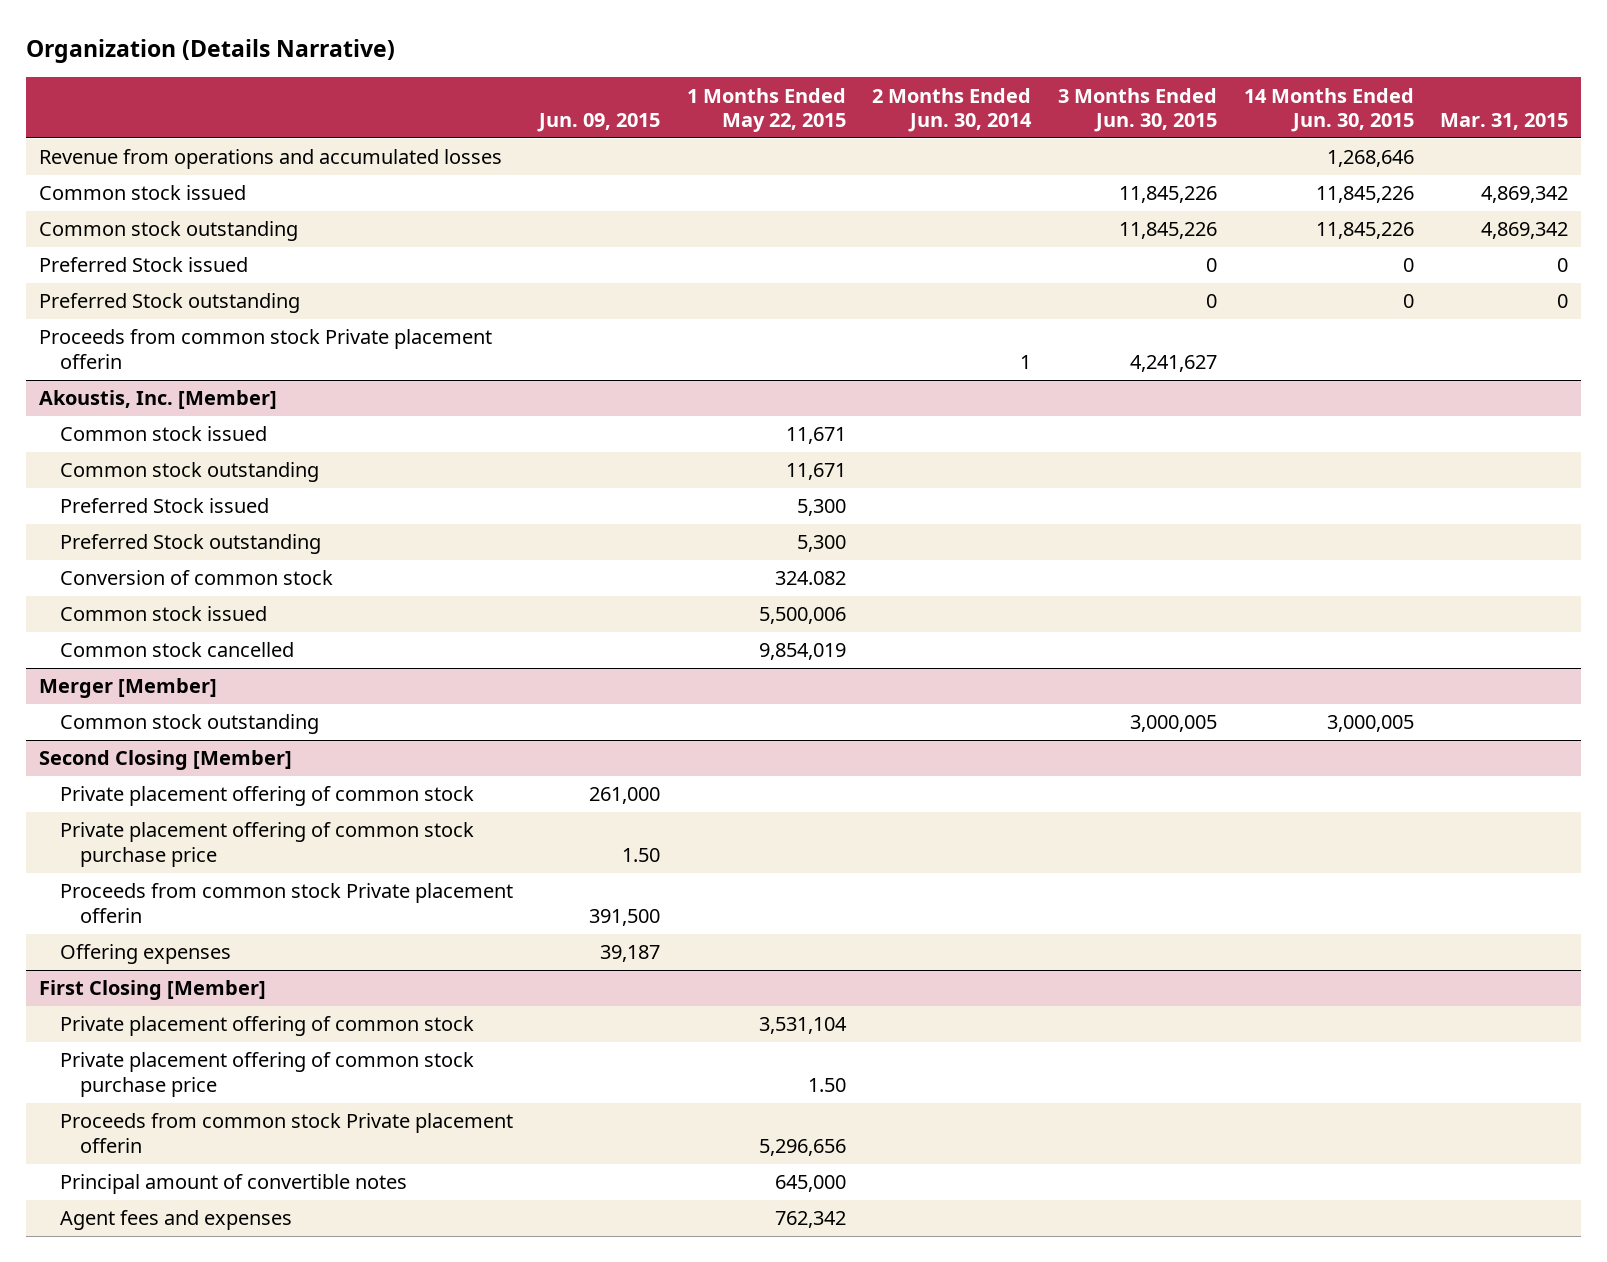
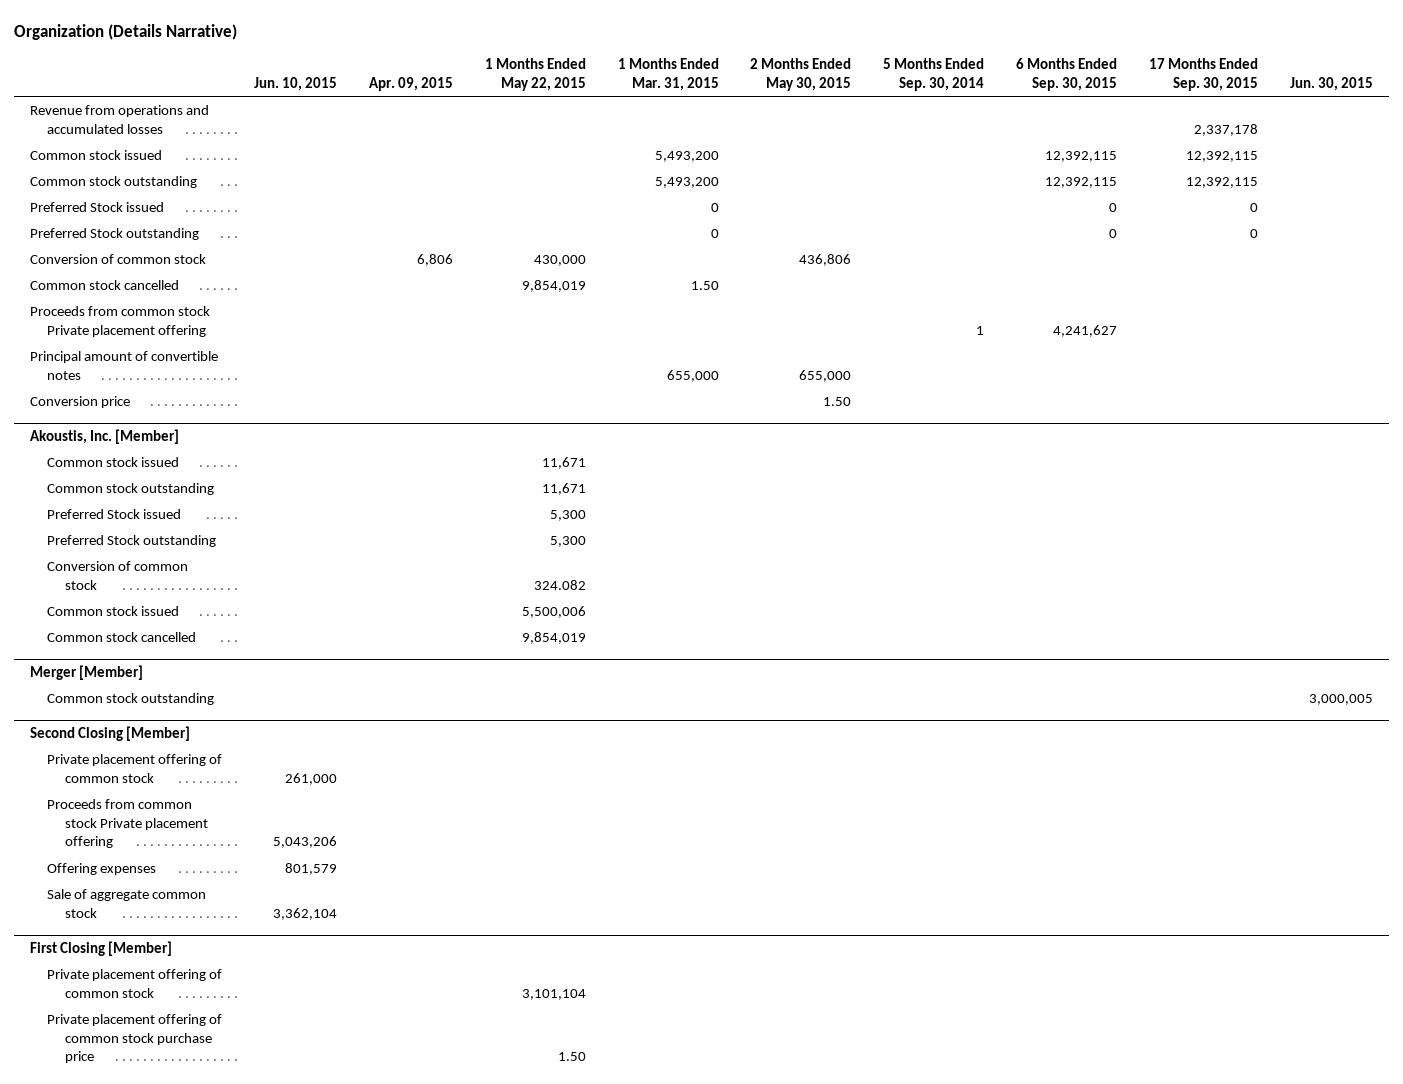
[537,112,661,132] Jun. 09, 2015 -> none
[872,87,1033,132] 2 Months Ended Jun. 30, 2014 -> none
[1057,87,1217,132] 3 Months Ended Jun. 30, 2015 -> none
[1243,87,1414,132] 14 Months Ended Jun. 30, 2015 -> none
[1440,112,1569,130] Mar. 31, 2015 -> none
none -> [254,77,338,92] Jun. 10, 2015
none -> [368,77,453,92] Apr. 09, 2015
none -> [617,58,719,92] 1 Months Ended Mar. 31, 2015
none -> [750,58,852,92] 2 Months Ended May 30, 2015
none -> [883,58,985,92] 5 Months Ended Sep. 30, 2014
none -> [1016,58,1118,92] 6 Months Ended Sep. 30, 2015
none -> [1148,58,1258,92] 17 Months Ended Sep. 30, 2015
none -> [1289,77,1373,92] Jun. 30, 2015
none -> [29,253,206,264] Conversion of common stock
none -> [29,279,179,290] Common stock cancelled
[39,329,493,369] Proceeds from common stock Private placement offerin -> [29,305,210,337] Proceeds from common stock Private placement offering
none -> [29,350,218,380] Principal amount of convertible notes
none -> [29,395,130,408] Conversion price
[59,822,474,867] Private placement offering of common stock purchase price -> none
[59,883,513,923] Proceeds from common stock Private placement offerin -> [47,798,208,849] Proceeds from common stock Private placement offering
none -> [47,888,207,918] Sale of aggregate common stock
[758,1017,847,1035] 3,531,104 -> [521,988,586,1000] 3,101,104
[59,1113,513,1153] Proceeds from common stock Private placement offerin -> none
[59,1174,407,1195] Principal amount of convertible notes -> none
[59,1210,292,1231] Agent fees and expenses -> none

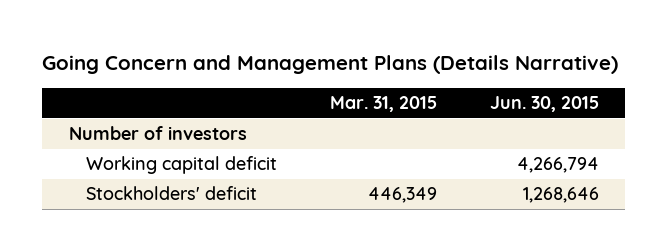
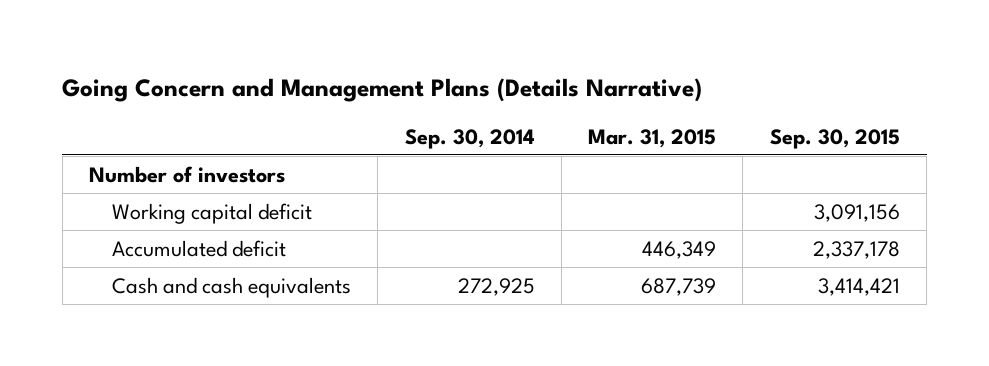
[489,96,599,113] Jun. 30, 2015 -> none
none -> [404,128,535,149] Sep. 30, 2014
none -> [769,128,900,149] Sep. 30, 2015
[86,186,258,201] Stockholders' deficit -> [111,239,286,257] Accumulated deficit
none -> [111,276,351,298] Cash and cash equivalents

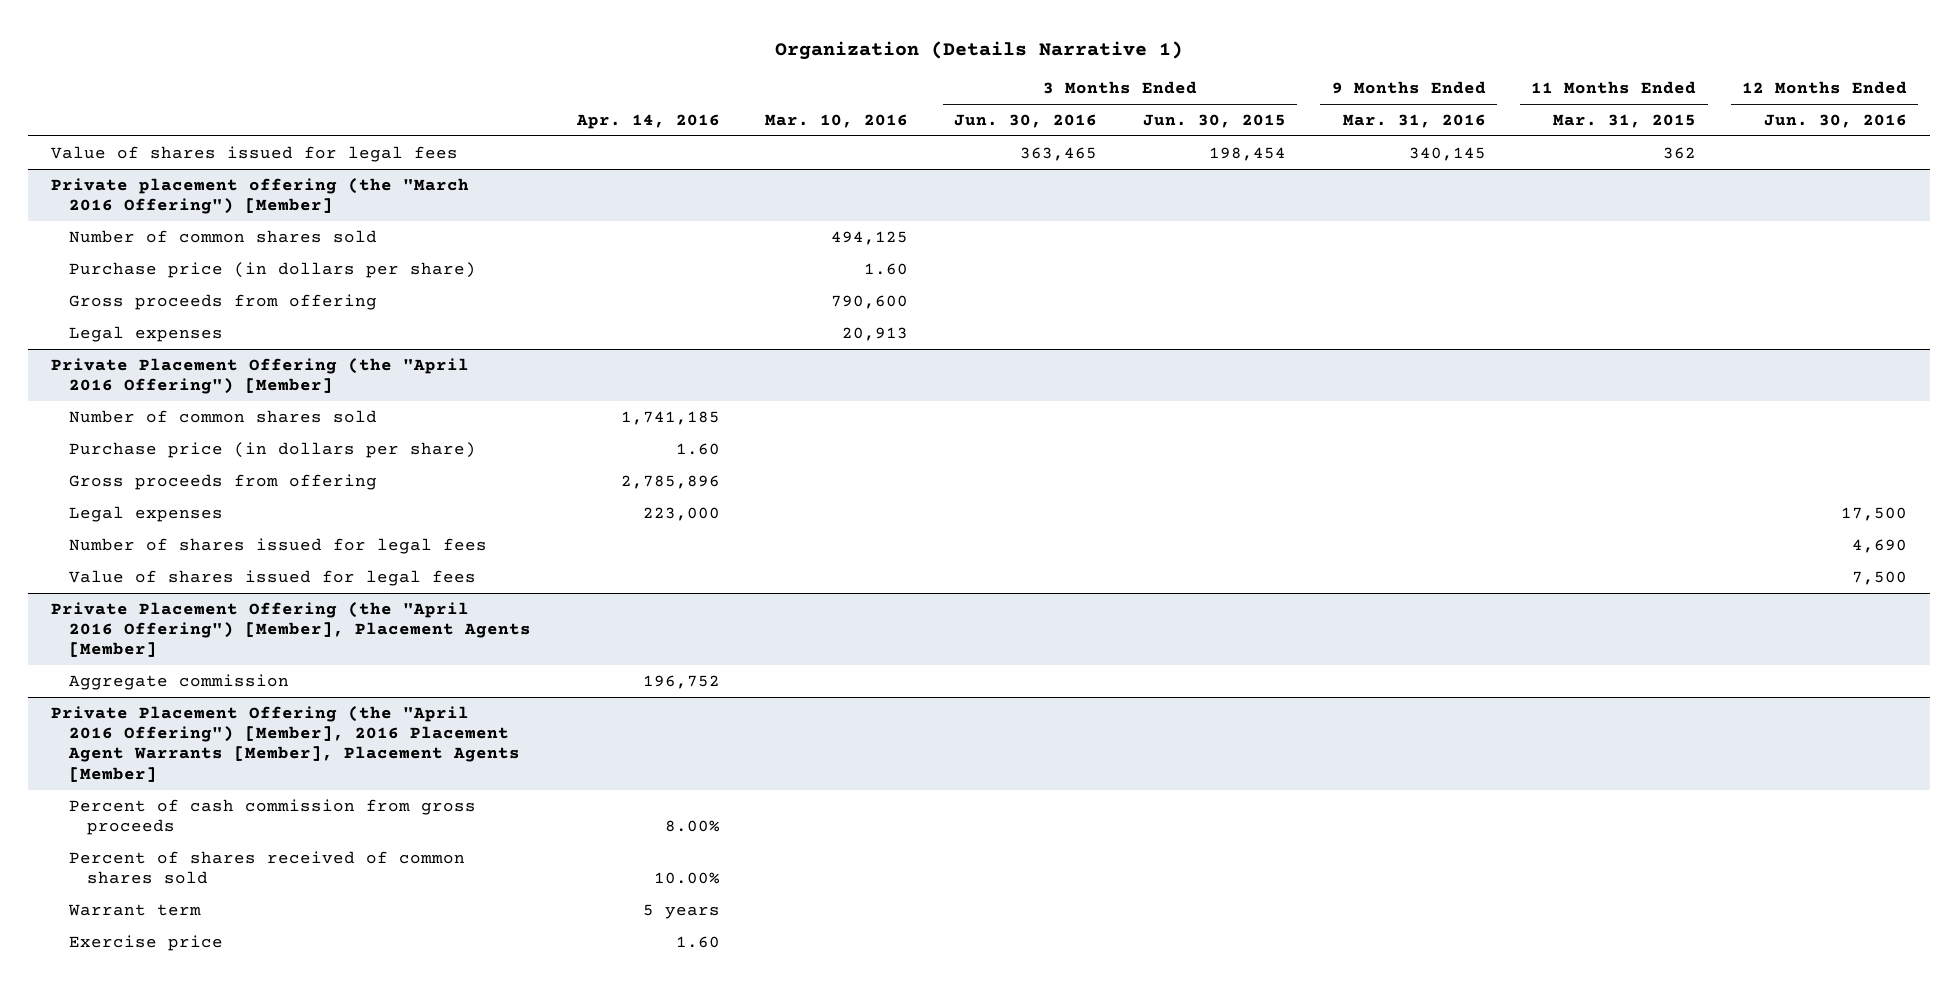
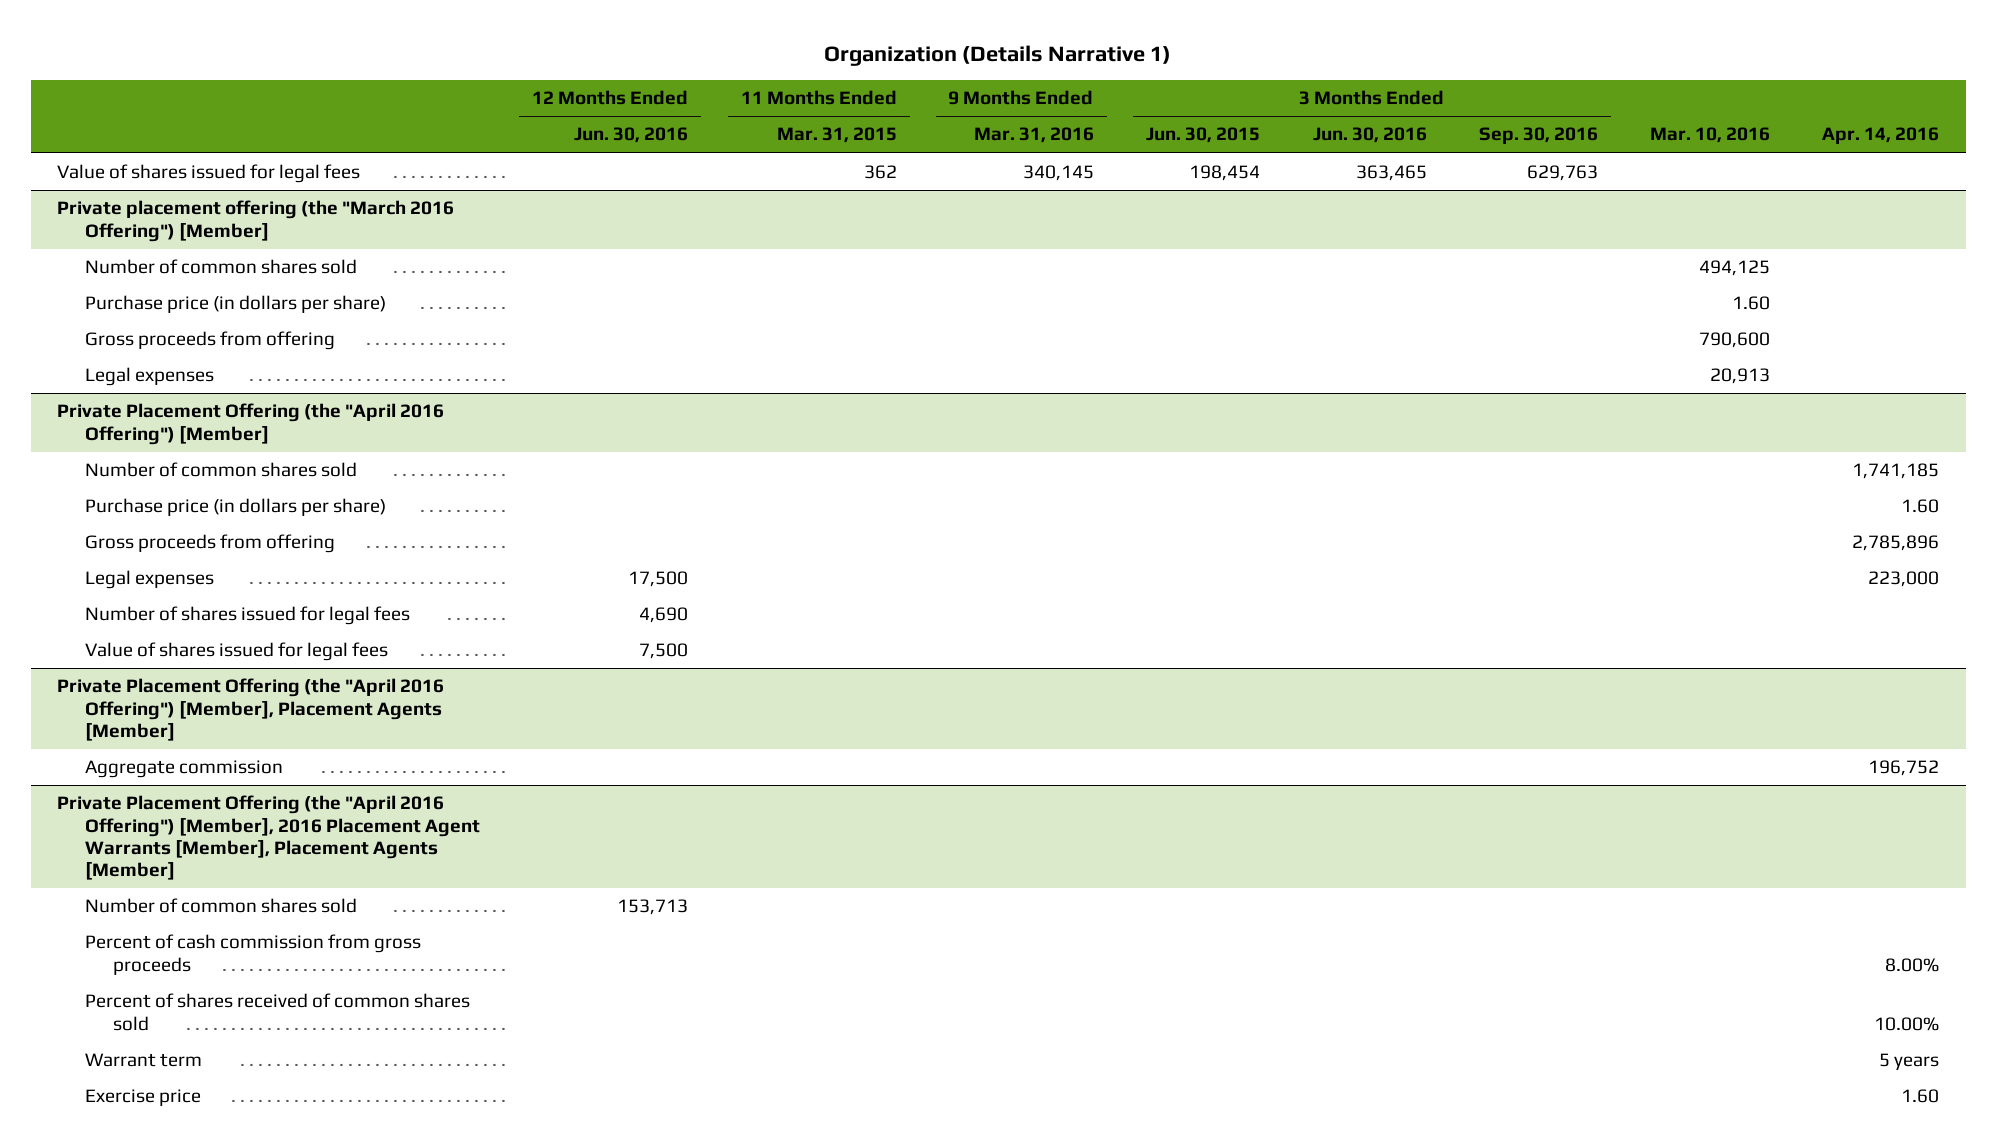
none -> [1478,127,1598,145] Sep. 30, 2016
none -> [85,898,358,914] Number of common shares sold

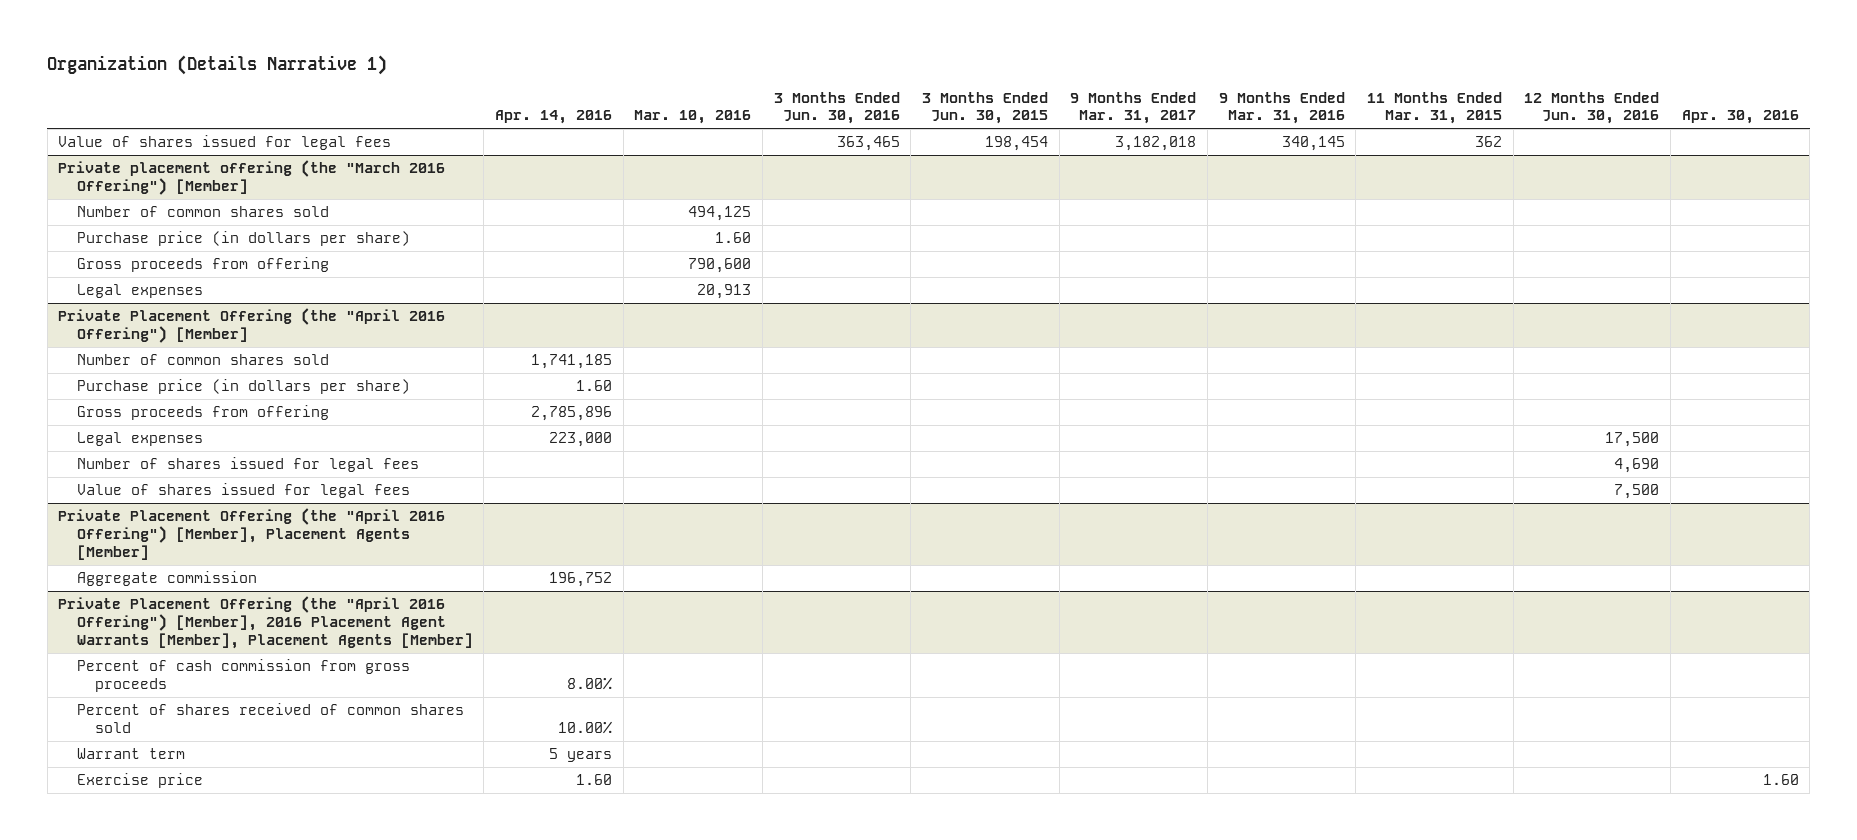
[1478,127,1598,145] Sep. 30, 2016 -> none
none -> [1070,91,1197,125] 9 Months Ended Mar. 31, 2017
none -> [1681,110,1799,125] Apr. 30, 2016
[85,898,358,914] Number of common shares sold -> none

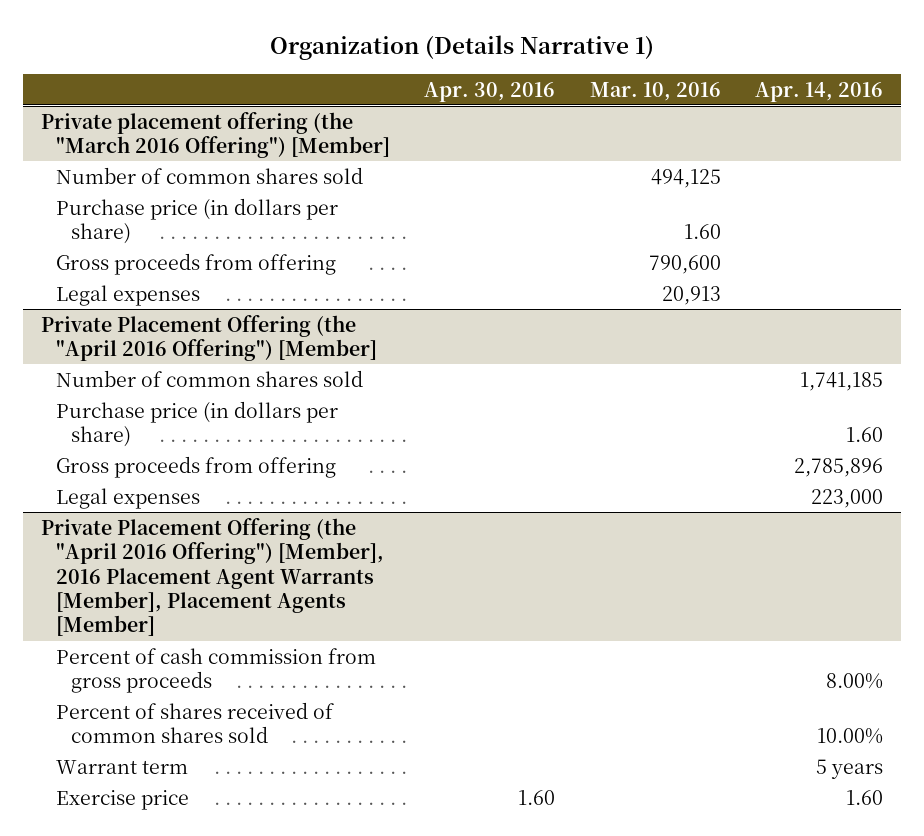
[773,91,900,125] 3 Months Ended Jun. 30, 2016 -> none
[922,91,1049,125] 3 Months Ended Jun. 30, 2015 -> none
[1070,91,1197,125] 9 Months Ended Mar. 31, 2017 -> none
[1218,91,1345,125] 9 Months Ended Mar. 31, 2016 -> none
[1367,91,1503,125] 11 Months Ended Mar. 31, 2015 -> none
[1524,91,1660,125] 12 Months Ended Jun. 30, 2016 -> none
[58,135,392,151] Value of shares issued for legal fees -> none
[76,457,419,473] Number of shares issued for legal fees -> none
[76,483,410,499] Value of shares issued for legal fees -> none
[58,508,446,560] Private Placement Offering (the "April 2016 Offering") [Member], Placement Agents [Member] -> none
[76,571,257,587] Aggregate commission -> none

